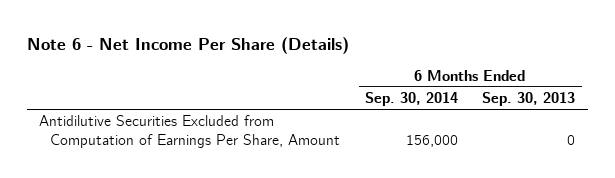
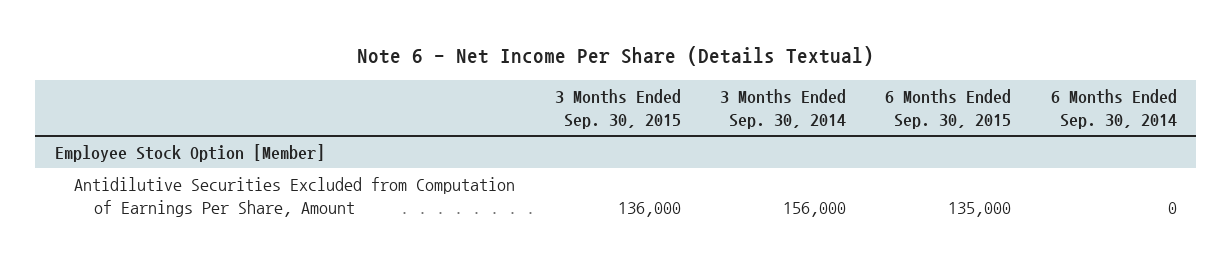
[26,36,349,54] Note 6 - Net Income Per Share (Details) -> [356,46,874,67] Note 6 - Net Income Per Share (Details Textual)
[482,92,576,107] Sep. 30, 2013 -> none
none -> [554,88,681,129] 3 Months Ended Sep. 30, 2015
none -> [719,88,846,129] 3 Months Ended Sep. 30, 2014
none -> [885,88,1012,129] 6 Months Ended Sep. 30, 2015
none -> [54,143,325,162] Employee Stock Option [Member]
[405,134,458,147] 156,000 -> [1167,201,1177,214] 0

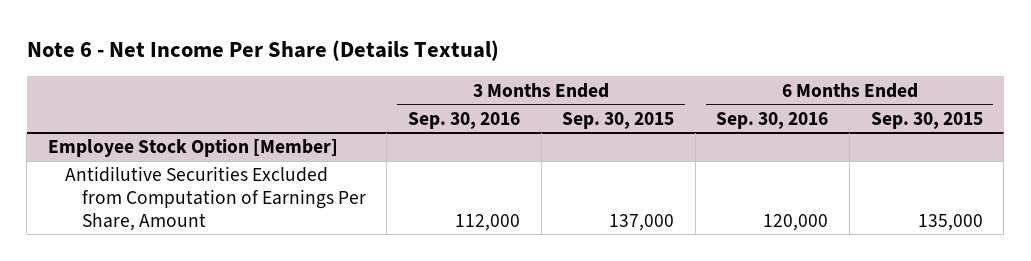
[719,88,846,129] 3 Months Ended Sep. 30, 2014 -> none
[1050,88,1177,129] 6 Months Ended Sep. 30, 2014 -> none
none -> [407,111,520,129] Sep. 30, 2016
none -> [716,111,829,129] Sep. 30, 2016
[617,201,681,217] 136,000 -> [609,213,675,231] 137,000

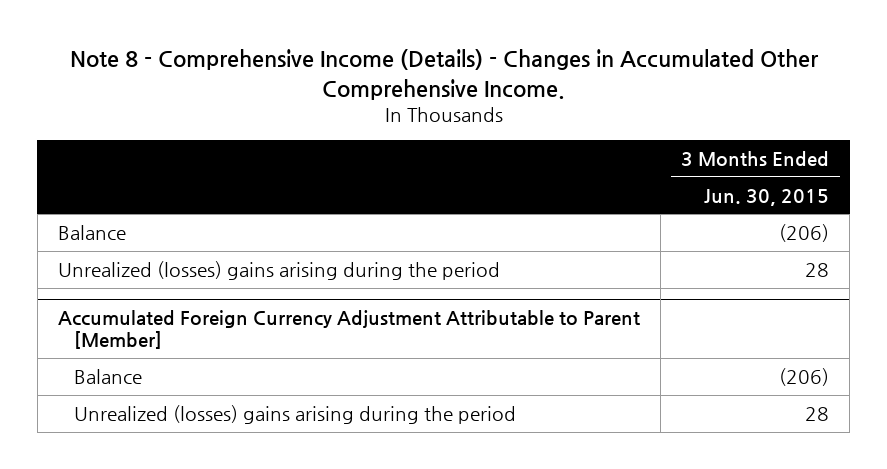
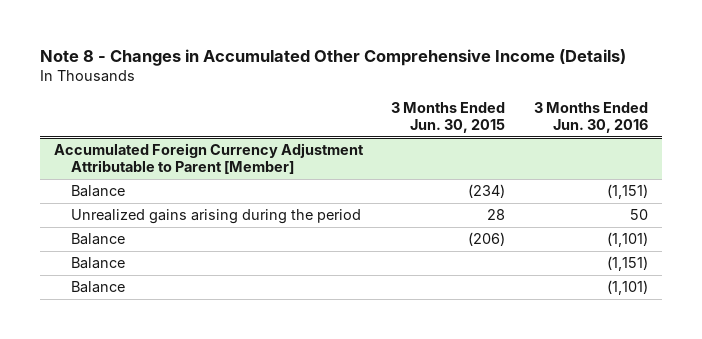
[69,49,819,100] Note 8 - Comprehensive Income (Details) - Changes in Accumulated Other Comprehensive Income. -> [39,48,626,66] Note 8 - Changes in Accumulated Other Comprehensive Income (Details)
none -> [533,101,648,134] 3 Months Ended Jun. 30, 2016
[57,224,126,240] Balance -> none
[57,260,500,280] Unrealized (losses) gains arising during the period -> none
none -> [71,185,126,198] Balance
none -> [71,209,362,225] Unrealized gains arising during the period
[73,404,516,424] Unrealized (losses) gains arising during the period -> none
none -> [71,257,126,270] Balance
none -> [71,281,126,294] Balance

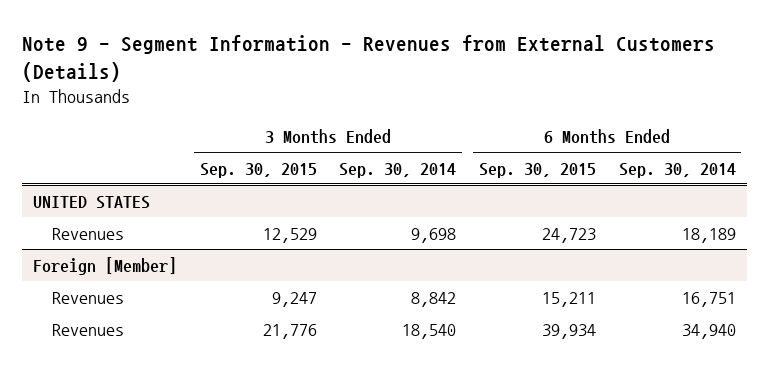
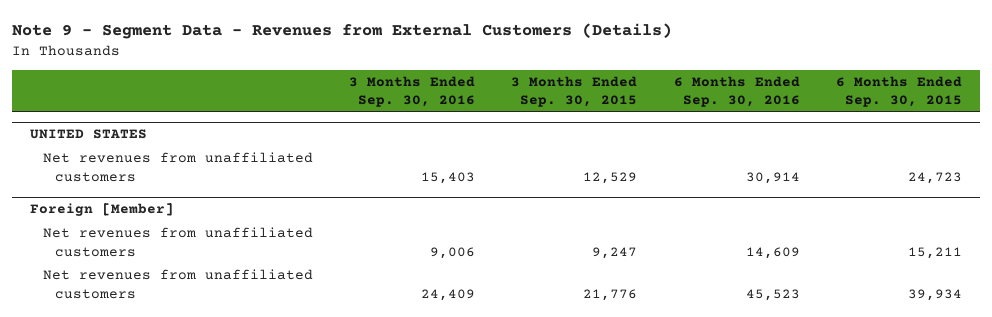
[22,35,716,83] Note 9 - Segment Information - Revenues from External Customers (Details) -> [12,23,673,40] Note 9 - Segment Data - Revenues from External Customers (Details)
[339,162,457,178] Sep. 30, 2014 -> none
[618,162,736,178] Sep. 30, 2014 -> none
none -> [349,75,476,108] 3 Months Ended Sep. 30, 2016
none -> [673,75,800,108] 6 Months Ended Sep. 30, 2016
[52,227,125,240] Revenues -> [42,152,313,182] Net revenues from unaffiliated customers
[52,291,125,304] Revenues -> [42,227,313,257] Net revenues from unaffiliated customers
[52,323,125,336] Revenues -> [42,269,313,299] Net revenues from unaffiliated customers

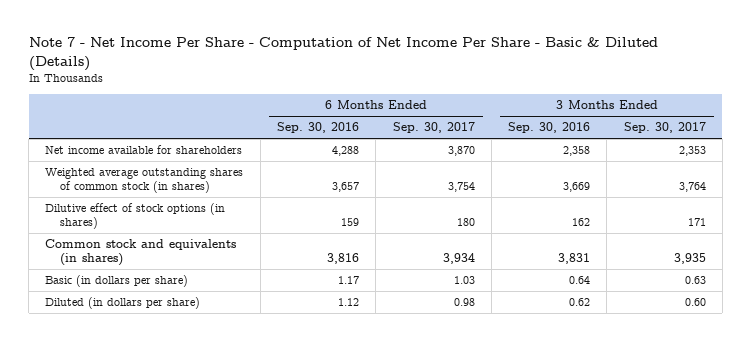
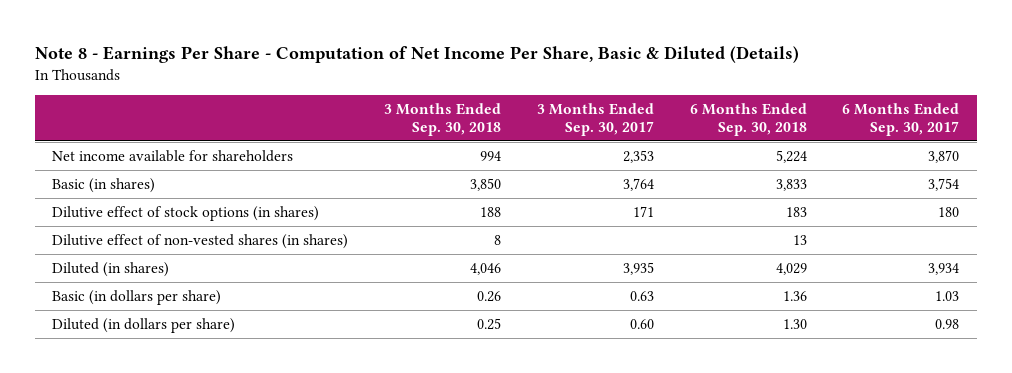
[28,37,658,71] Note 7 - Net Income Per Share - Computation of Net Income Per Share - Basic & Diluted (Details) -> [34,45,799,63] Note 8 - Earnings Per Share - Computation of Net Income Per Share, Basic & Diluted (Details)
[276,122,359,134] Sep. 30, 2016 -> none
[508,122,591,134] Sep. 30, 2016 -> none
none -> [384,103,502,136] 3 Months Ended Sep. 30, 2018
none -> [689,103,807,136] 6 Months Ended Sep. 30, 2018
[45,168,244,194] Weighted average outstanding shares of common stock (in shares) -> [52,177,156,193] Basic (in shares)
none -> [52,233,349,249] Dilutive effect of non-vested shares (in shares)
[45,239,237,267] Common stock and equivalents (in shares) -> [52,261,170,277] Diluted (in shares)

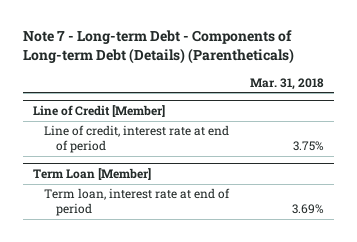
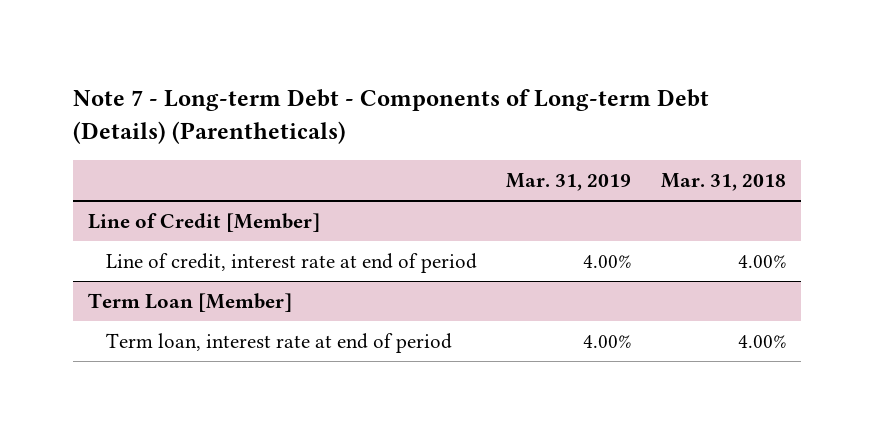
none -> [506,172,632,191] Mar. 31, 2019
[292,141,324,152] 3.75% -> [738,255,787,269] 4.00%
[291,204,324,215] 3.69% -> [738,335,787,349] 4.00%

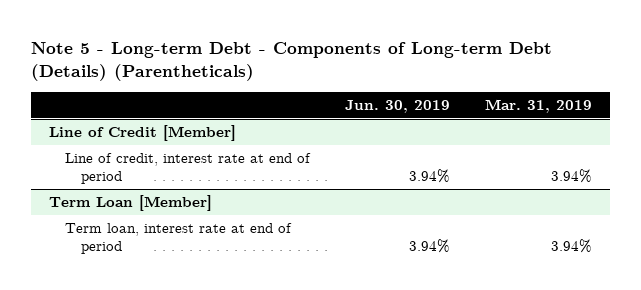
[73,89,710,144] Note 7 - Long-term Debt - Components of Long-term Debt (Details) (Parentheticals) -> [31,42,553,82] Note 5 - Long-term Debt - Components of Long-term Debt (Details) (Parentheticals)
[661,172,787,191] Mar. 31, 2018 -> none
none -> [345,100,451,114] Jun. 30, 2019
[583,255,632,269] 4.00% -> [551,168,593,183] 3.94%
[583,335,632,349] 4.00% -> [551,238,593,253] 3.94%

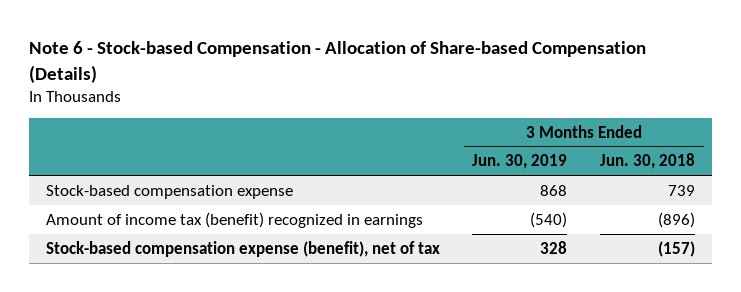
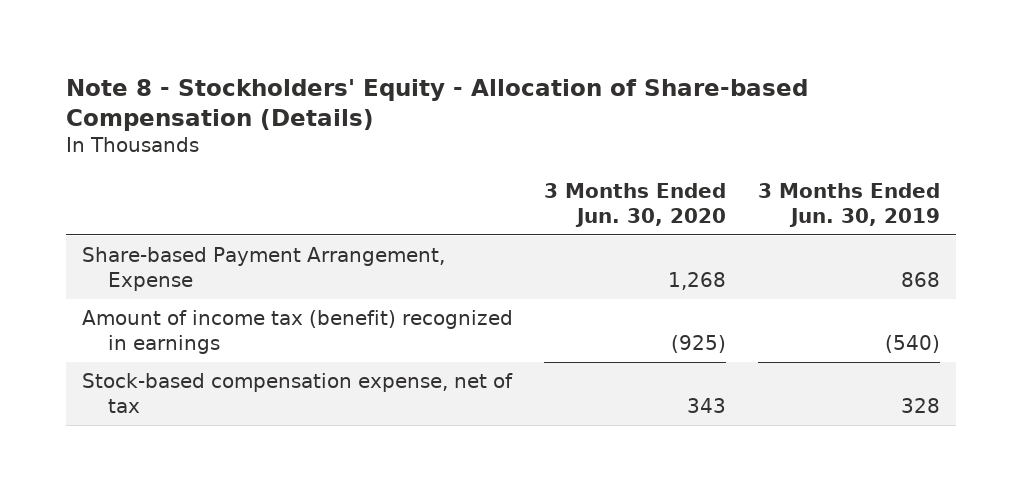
[29,41,647,83] Note 6 - Stock-based Compensation - Allocation of Share-based Compensation (Details) -> [65,78,808,132] Note 8 - Stockholders' Equity - Allocation of Share-based Compensation (Details)
[600,153,696,170] Jun. 30, 2018 -> none
none -> [544,183,727,227] 3 Months Ended Jun. 30, 2020
[45,184,293,199] Stock-based compensation expense -> [81,247,445,291] Share-based Payment Arrangement, Expense
[45,240,440,257] Stock-based compensation expense (benefit), net of tax -> [81,373,513,413] Stock-based compensation expense, net of tax

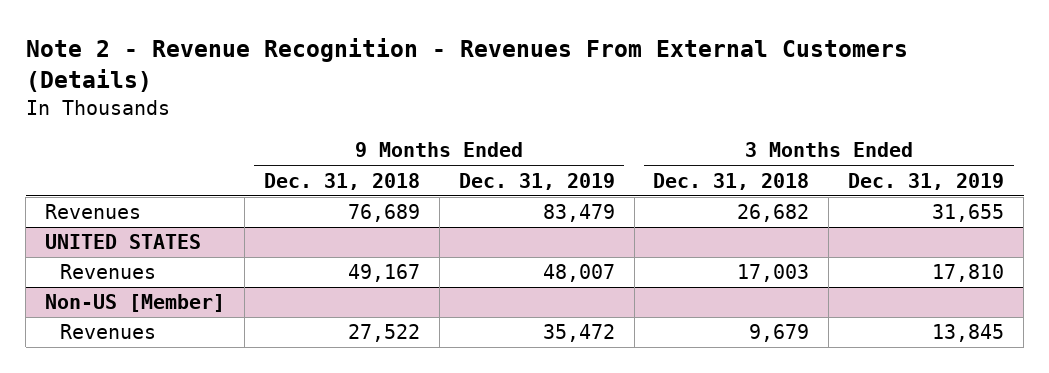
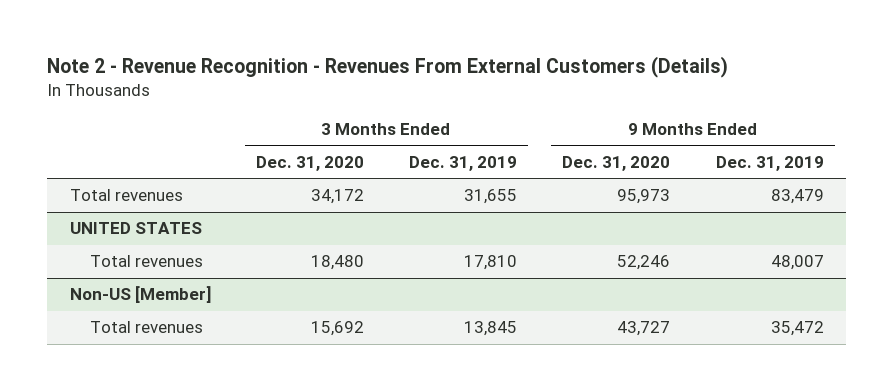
[263,172,420,190] Dec. 31, 2018 -> none
[653,172,810,190] Dec. 31, 2018 -> none
none -> [255,155,364,171] Dec. 31, 2020
none -> [562,155,671,171] Dec. 31, 2020
[45,204,142,220] Revenues -> [69,189,183,202] Total revenues
[60,264,157,280] Revenues -> [90,255,204,268] Total revenues
[60,324,157,340] Revenues -> [90,321,204,334] Total revenues

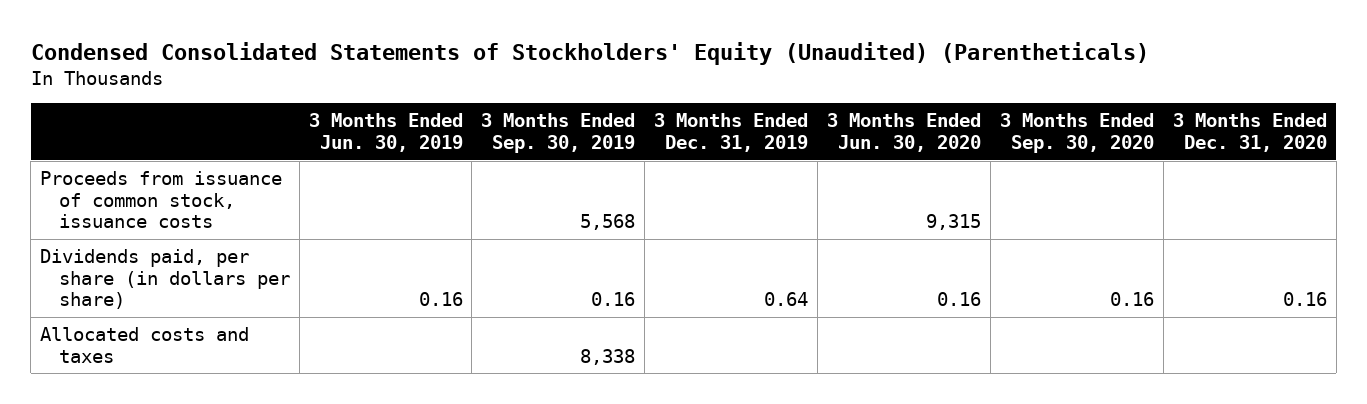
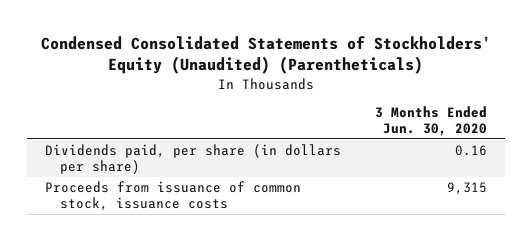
[308,113,463,152] 3 Months Ended Jun. 30, 2019 -> none
[481,113,636,153] 3 Months Ended Sep. 30, 2019 -> none
[654,113,809,152] 3 Months Ended Dec. 31, 2019 -> none
[999,113,1154,153] 3 Months Ended Sep. 30, 2020 -> none
[1172,113,1327,152] 3 Months Ended Dec. 31, 2020 -> none
[40,327,250,363] Allocated costs and taxes -> none
[40,171,283,229] Proceeds from issuance of common stock, issuance costs -> [44,181,301,212] Proceeds from issuance of common stock, issuance costs

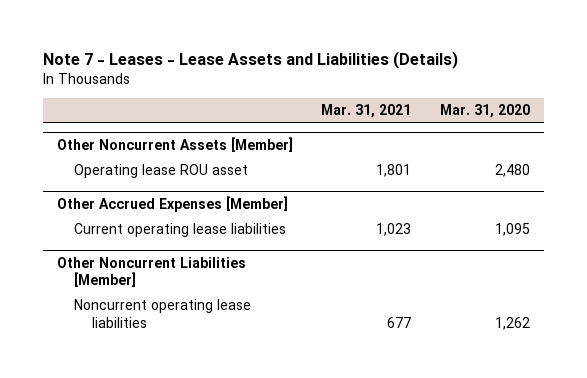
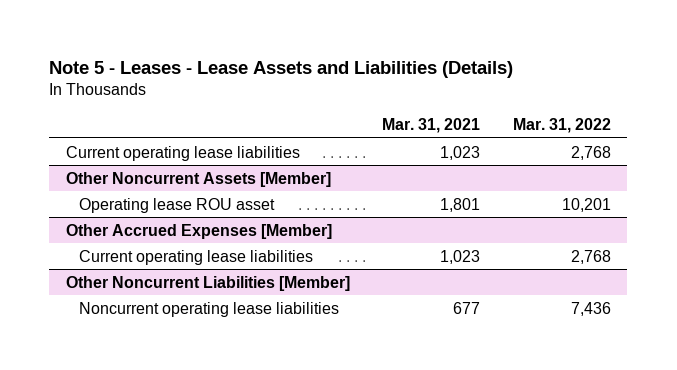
[42,50,458,69] Note 7 - Leases - Lease Assets and Liabilities (Details) -> [49,60,514,78] Note 5 - Leases - Lease Assets and Liabilities (Details)
[439,104,530,119] Mar. 31, 2020 -> none
none -> [512,117,611,133] Mar. 31, 2022
none -> [65,145,300,161] Current operating lease liabilities

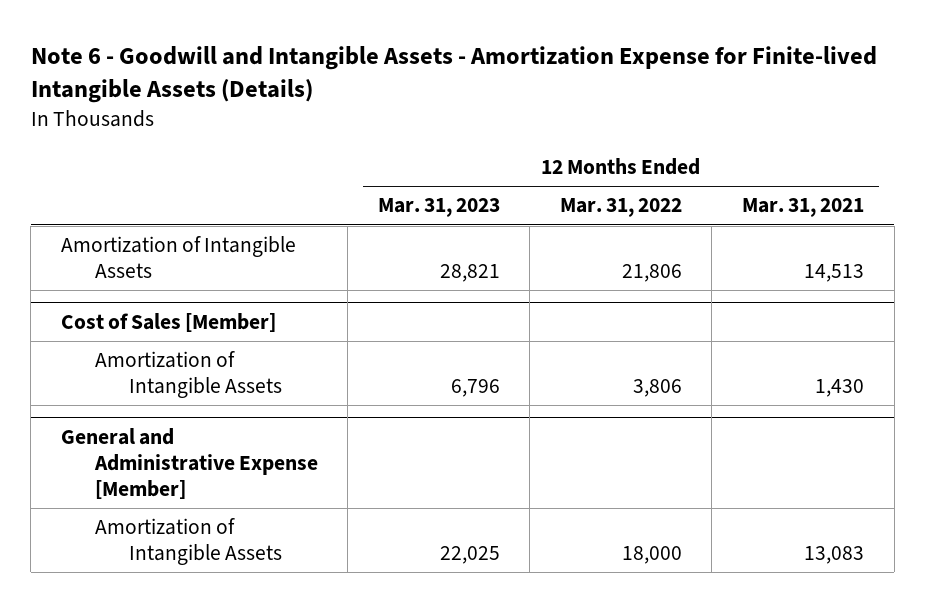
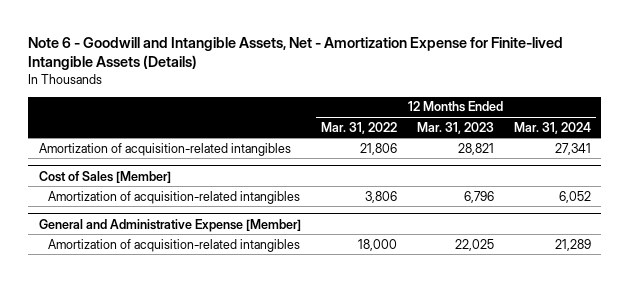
[30,45,877,104] Note 6 - Goodwill and Intangible Assets - Amortization Expense for Finite-lived Intangible Assets (Details) -> [28,36,564,71] Note 6 - Goodwill and Intangible Assets, Net - Amortization Expense for Finite-lived Intangible Assets (Details)
[742,198,865,218] Mar. 31, 2021 -> none
none -> [514,121,592,134] Mar. 31, 2024
[60,236,296,279] Amortization of Intangible Assets -> [38,142,291,156] Amortization of acquisition-related intangibles
[94,351,282,399] Amortization of Intangible Assets -> [48,190,301,204] Amortization of acquisition-related intangibles
[94,518,282,566] Amortization of Intangible Assets -> [48,238,301,252] Amortization of acquisition-related intangibles

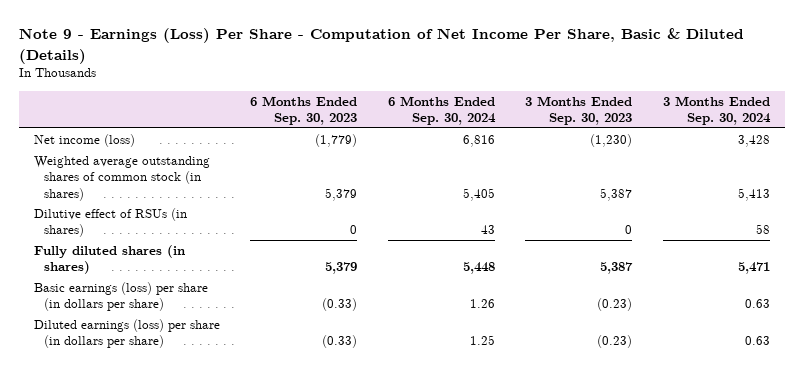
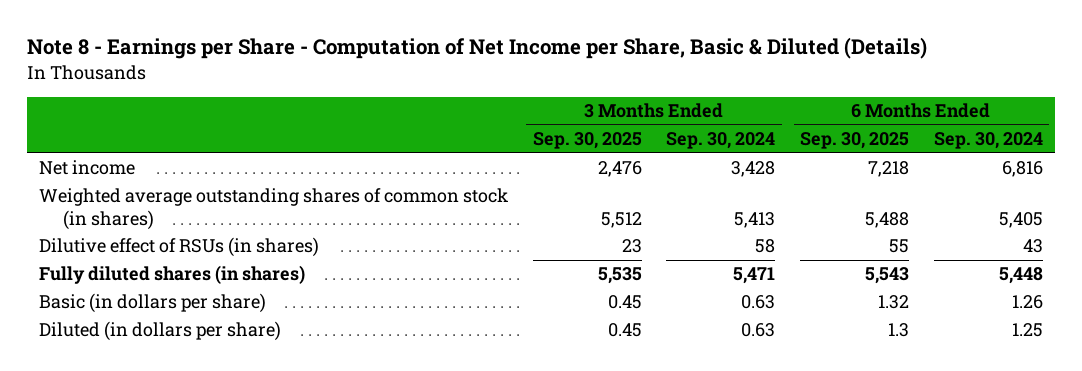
[18,28,744,64] Note 9 - Earnings (Loss) Per Share - Computation of Net Income Per Share, Basic & Diluted (Details) -> [26,37,927,60] Note 8 - Earnings per Share - Computation of Net Income per Share, Basic & Diluted (Details)
[250,95,358,125] 6 Months Ended Sep. 30, 2023 -> none
[525,95,633,125] 3 Months Ended Sep. 30, 2023 -> none
none -> [532,132,642,150] Sep. 30, 2025
none -> [800,132,910,150] Sep. 30, 2025
[33,133,135,147] Net income (loss) -> [38,160,135,176] Net income
[33,281,208,312] Basic earnings (loss) per share (in dollars per share) -> [38,293,266,314] Basic (in dollars per share)
[33,318,220,349] Diluted earnings (loss) per share (in dollars per share) -> [38,321,281,342] Diluted (in dollars per share)

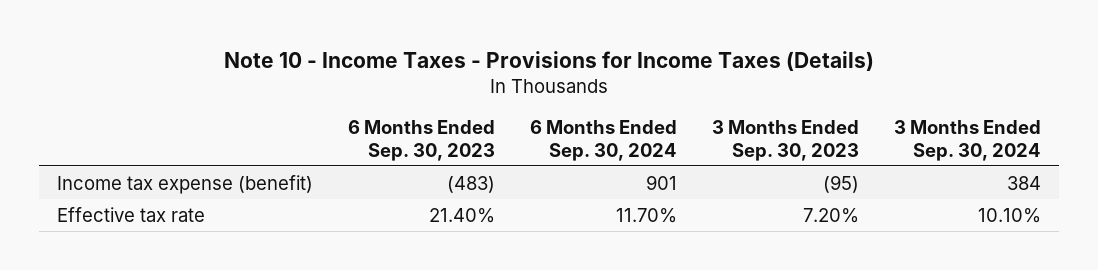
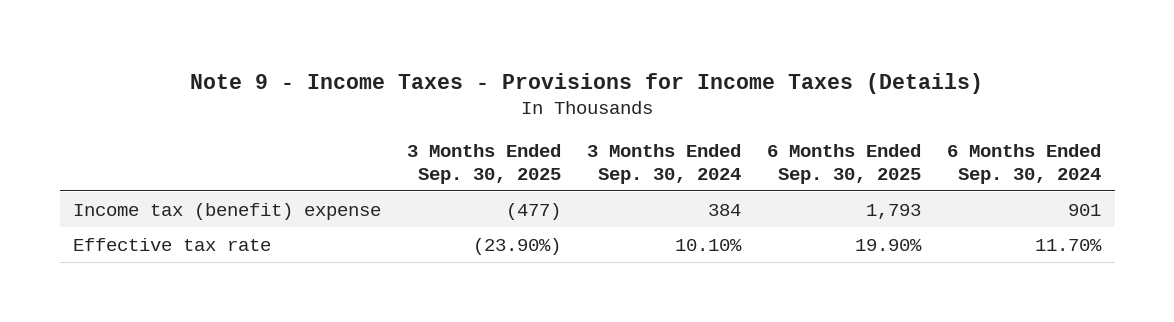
[224,50,875,71] Note 10 - Income Taxes - Provisions for Income Taxes (Details) -> [190,72,984,94] Note 9 - Income Taxes - Provisions for Income Taxes (Details)
[347,119,495,161] 6 Months Ended Sep. 30, 2023 -> none
[712,119,860,161] 3 Months Ended Sep. 30, 2023 -> none
none -> [406,143,561,184] 3 Months Ended Sep. 30, 2025
none -> [767,143,922,184] 6 Months Ended Sep. 30, 2025
[56,174,313,194] Income tax expense (benefit) -> [72,202,381,220] Income tax (benefit) expense

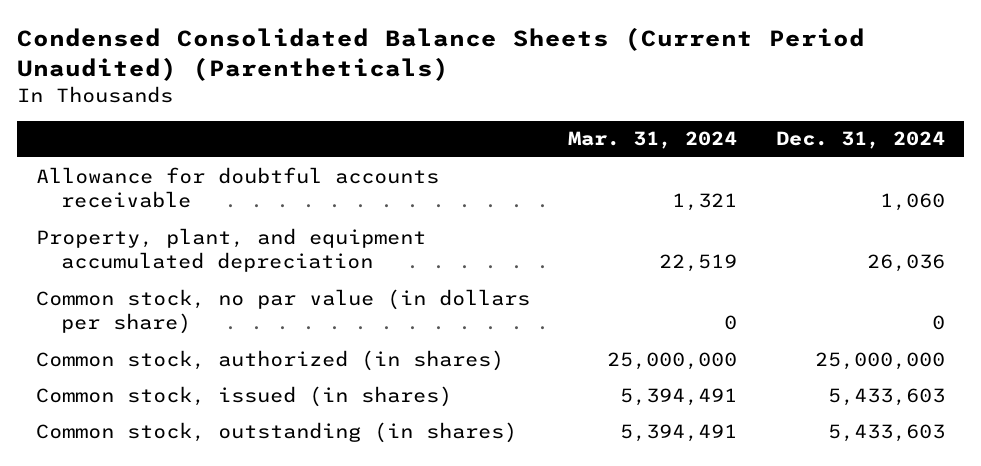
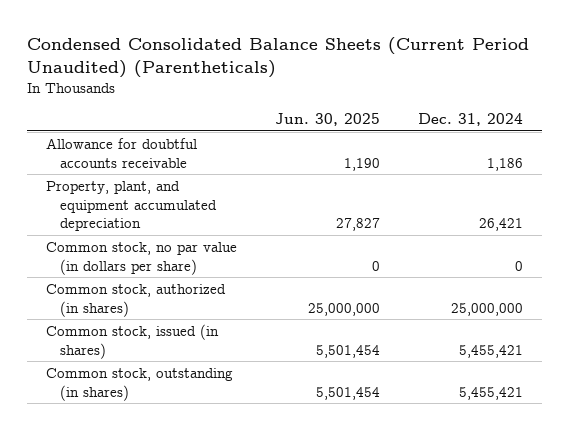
[568,131,738,150] Mar. 31, 2024 -> none
none -> [274,113,380,127] Jun. 30, 2025
[879,193,945,212] 1,060 -> [486,157,523,171] 1,186
[866,254,945,273] 26,036 -> [478,218,523,232] 26,421
[827,387,945,406] 5,433,603 -> [458,344,523,358] 5,455,421
[827,423,945,442] 5,433,603 -> [458,386,523,400] 5,455,421

